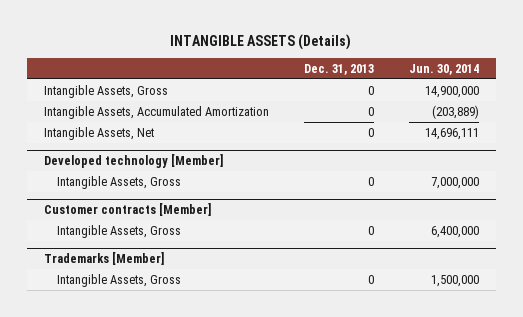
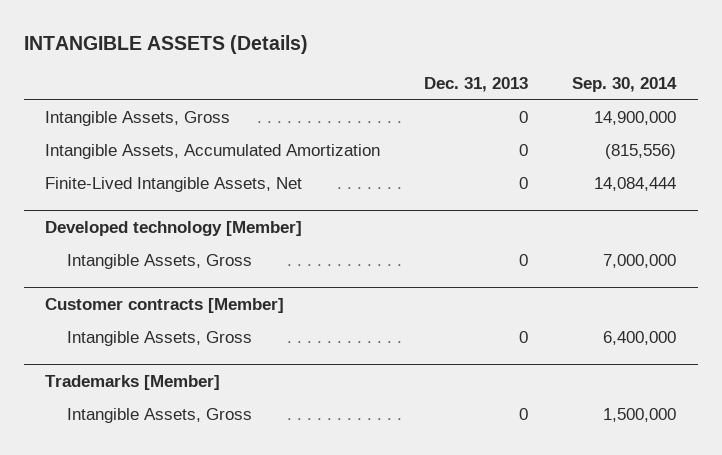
[408,63,479,75] Jun. 30, 2014 -> none
none -> [572,76,678,92] Sep. 30, 2014
[44,126,155,140] Intangible Assets, Net -> [45,177,303,193] Finite-Lived Intangible Assets, Net

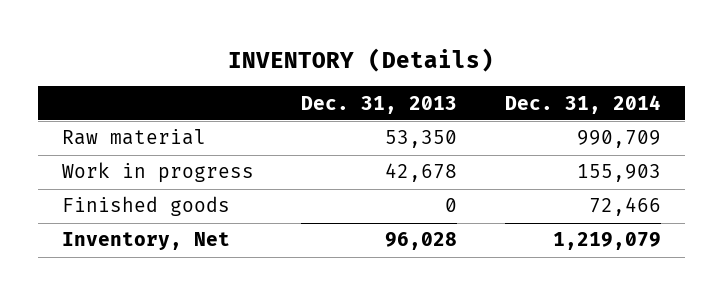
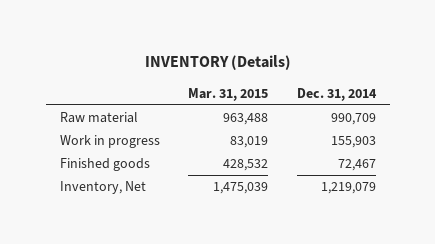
[301,95,458,114] Dec. 31, 2013 -> none
none -> [188,87,269,101] Mar. 31, 2015
[588,197,661,217] 72,466 -> [337,159,376,172] 72,467

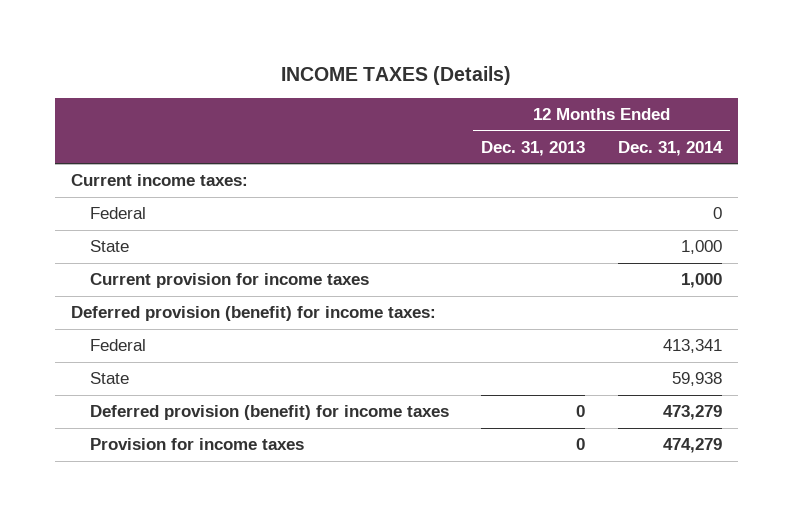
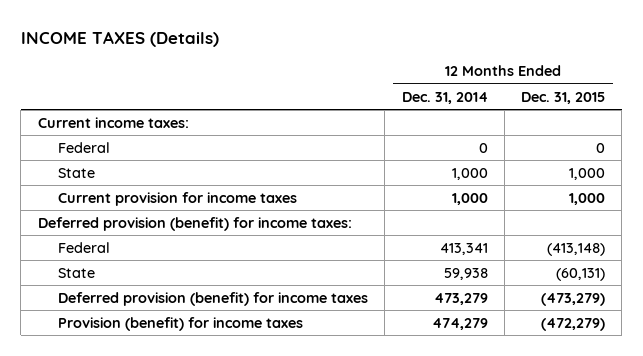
[481,140,586,156] Dec. 31, 2013 -> none
none -> [521,91,606,104] Dec. 31, 2015
[89,438,304,451] Provision for income taxes -> [57,316,303,331] Provision (benefit) for income taxes

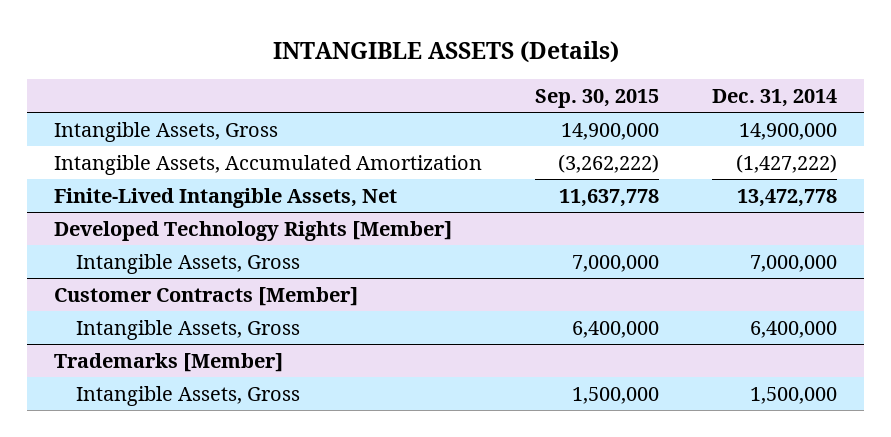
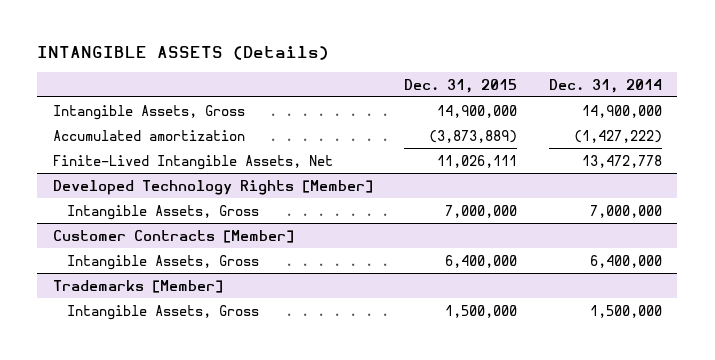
[535,88,660,108] Sep. 30, 2015 -> none
none -> [404,78,518,93] Dec. 31, 2015
[54,154,483,175] Intangible Assets, Accumulated Amortization -> [52,129,245,141] Accumulated amortization

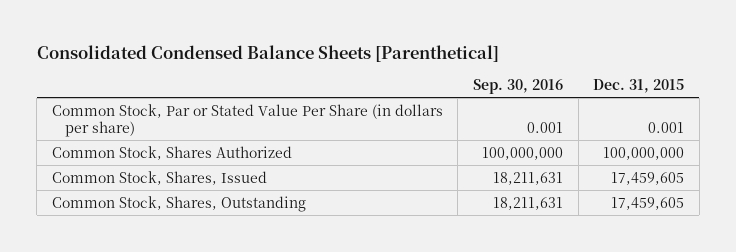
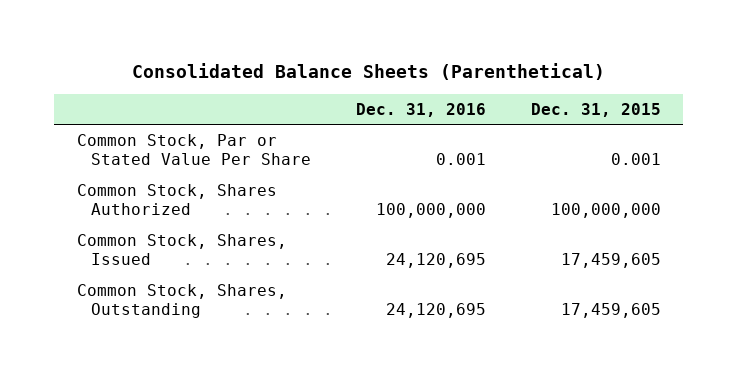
[36,44,499,62] Consolidated Condensed Balance Sheets [Parenthetical] -> [131,63,605,81] Consolidated Balance Sheets (Parenthetical)
[472,79,563,95] Sep. 30, 2016 -> none
none -> [355,102,486,117] Dec. 31, 2016
[51,103,443,138] Common Stock, Par or Stated Value Per Share (in dollars per share) -> [76,133,311,166] Common Stock, Par or Stated Value Per Share

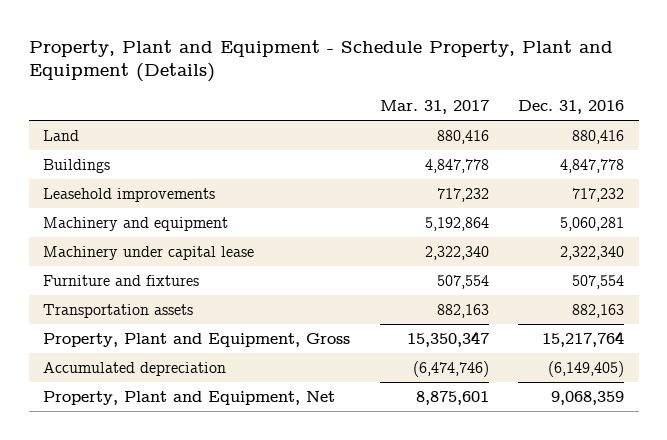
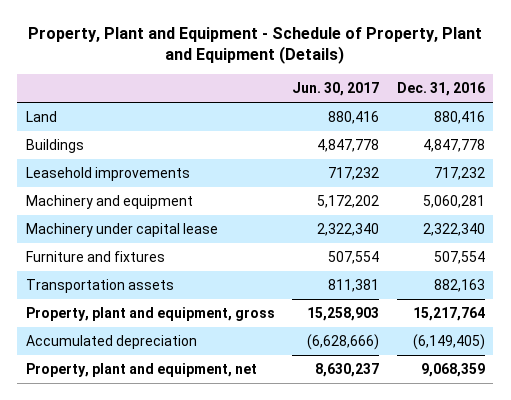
[28,39,613,83] Property, Plant and Equipment - Schedule Property, Plant and Equipment (Details) -> [28,26,483,65] Property, Plant and Equipment - Schedule of Property, Plant and Equipment (Details)
[379,100,489,115] Mar. 31, 2017 -> none
none -> [292,81,380,96] Jun. 30, 2017
[43,332,351,347] Property, Plant and Equipment, Gross -> [25,307,275,322] Property, plant and equipment, gross
[43,390,336,405] Property, Plant and Equipment, Net -> [25,363,257,378] Property, plant and equipment, net

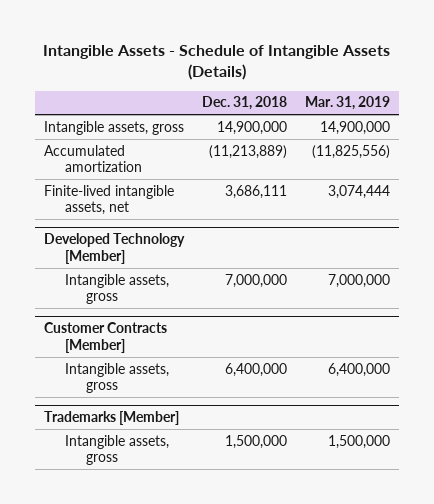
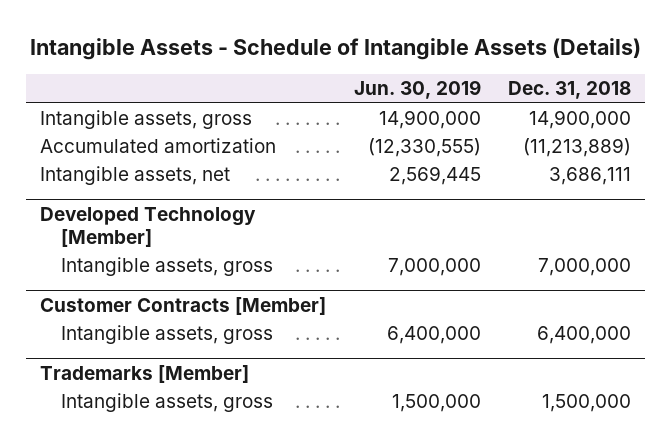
[304,96,390,111] Mar. 31, 2019 -> none
none -> [353,80,481,100] Jun. 30, 2019
[44,184,175,216] Finite-lived intangible assets, net -> [39,166,230,186] Intangible assets, net

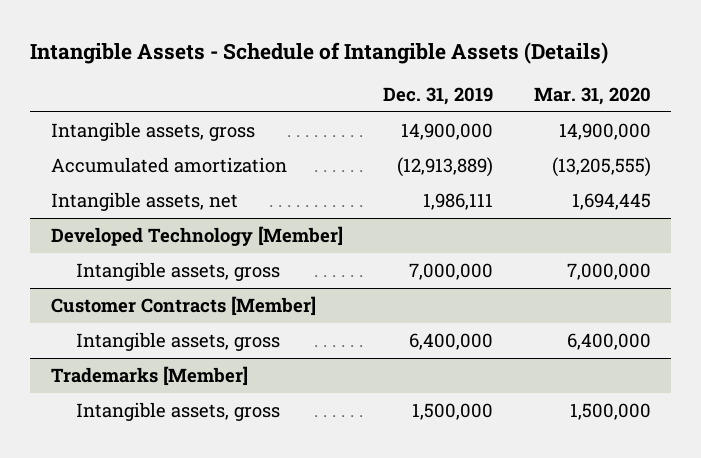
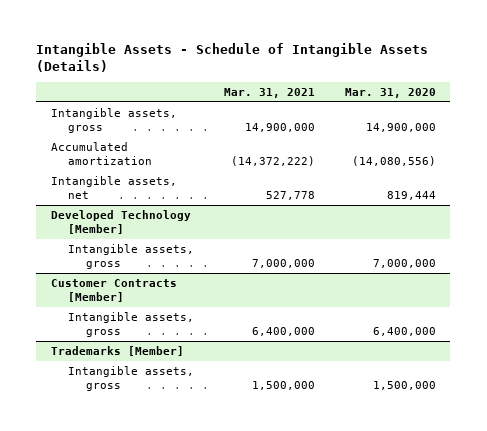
[383,86,494,105] Dec. 31, 2019 -> none
none -> [224,88,316,99] Mar. 31, 2021
[551,156,651,177] (13,205,555) -> [351,155,436,166] (14,080,556)
[571,192,651,210] 1,694,445 -> [386,190,436,200] 819,444

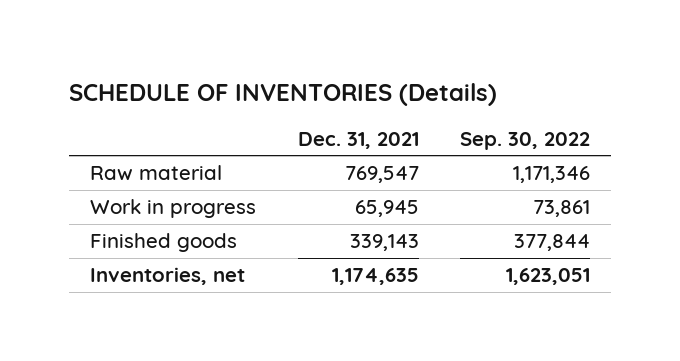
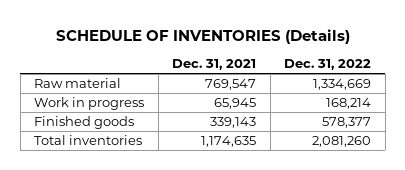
[460,131,591,150] Sep. 30, 2022 -> none
none -> [284,59,372,71] Dec. 31, 2022
[89,267,245,286] Inventories, net -> [34,135,143,146] Total inventories

